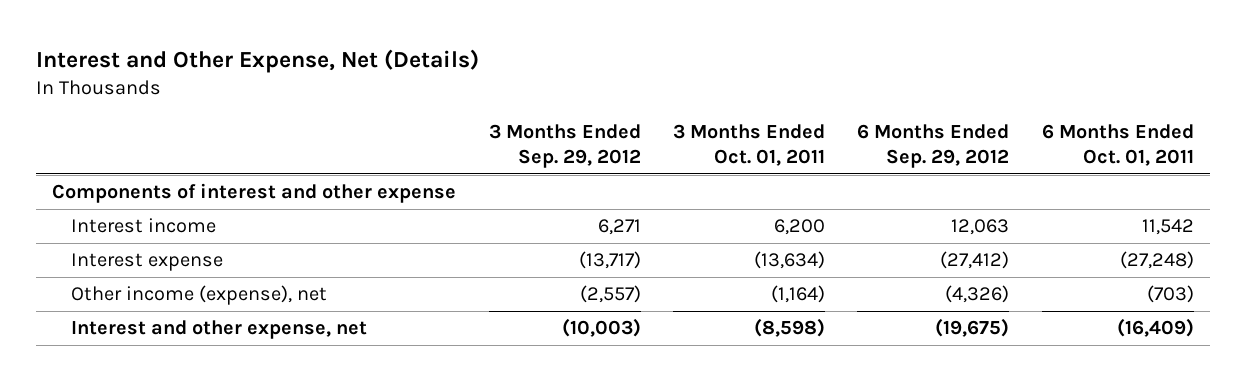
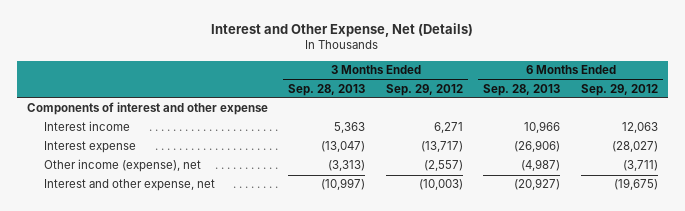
[673,123,826,167] 3 Months Ended Oct. 01, 2011 -> none
[1041,123,1194,167] 6 Months Ended Oct. 01, 2011 -> none
none -> [288,83,366,96] Sep. 28, 2013
none -> [483,83,561,96] Sep. 28, 2013
[940,251,1010,270] (27,412) -> [611,141,658,153] (28,027)
[945,285,1010,304] (4,326) -> [622,160,658,172] (3,711)

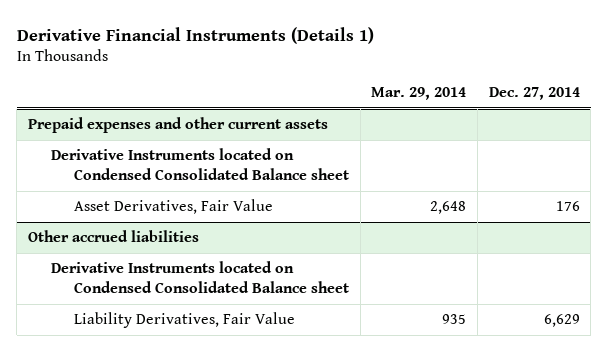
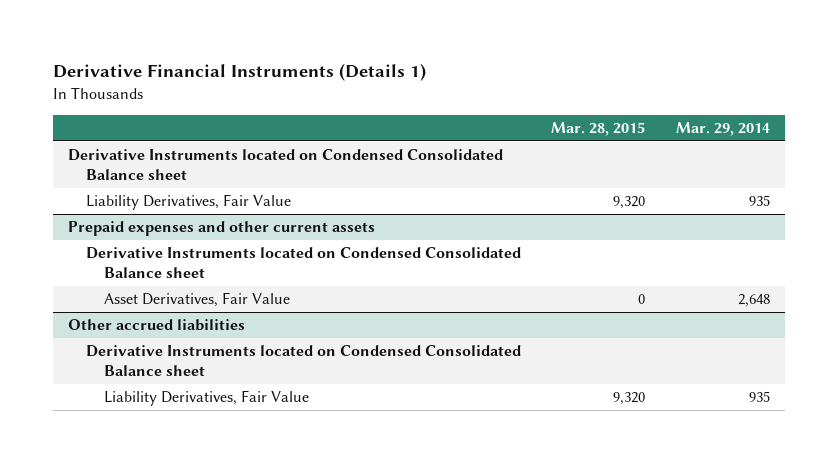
[488,87,580,101] Dec. 27, 2014 -> none
none -> [551,122,646,137] Mar. 28, 2015
none -> [67,149,503,180] Derivative Instruments located on Condensed Consolidated Balance sheet
none -> [85,194,291,211] Liability Derivatives, Fair Value

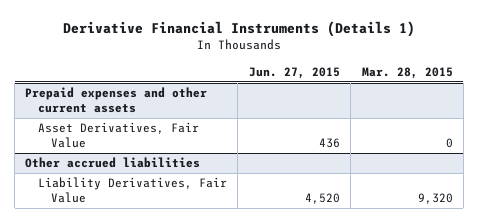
[675,122,770,137] Mar. 29, 2014 -> none
none -> [248,66,340,79] Jun. 27, 2015
[67,149,503,180] Derivative Instruments located on Condensed Consolidated Balance sheet -> none
[85,194,291,211] Liability Derivatives, Fair Value -> none
[85,247,521,278] Derivative Instruments located on Condensed Consolidated Balance sheet -> none
[85,345,521,376] Derivative Instruments located on Condensed Consolidated Balance sheet -> none

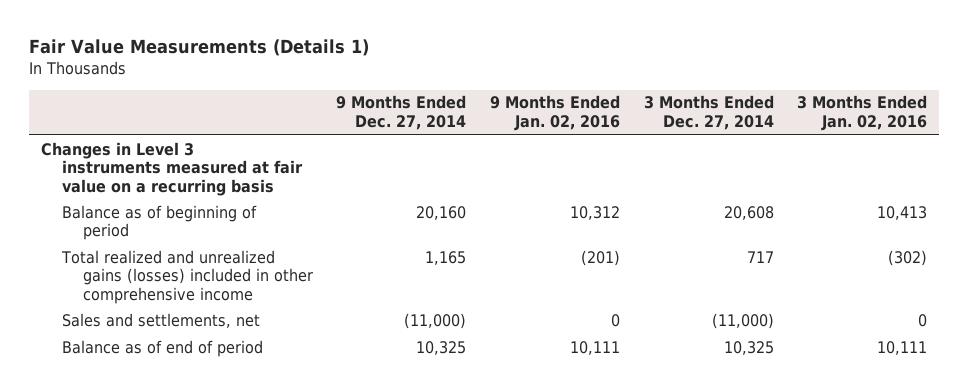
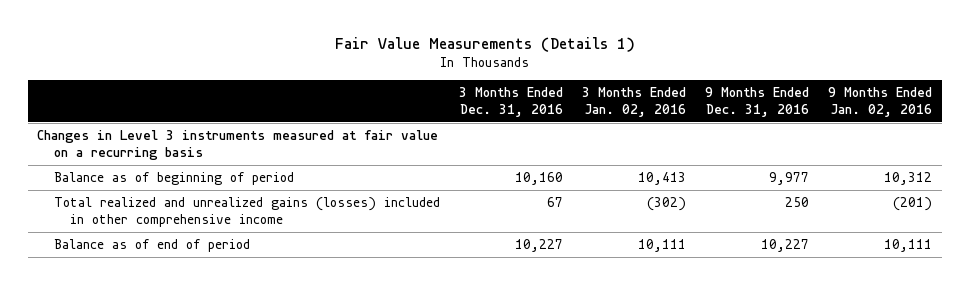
[336,95,467,130] 9 Months Ended Dec. 27, 2014 -> none
[643,95,774,130] 3 Months Ended Dec. 27, 2014 -> none
none -> [458,87,563,117] 3 Months Ended Dec. 31, 2016
none -> [705,87,810,117] 9 Months Ended Dec. 31, 2016
[61,312,260,328] Sales and settlements, net -> none

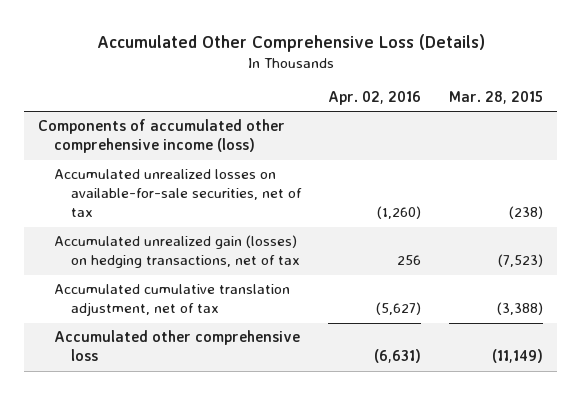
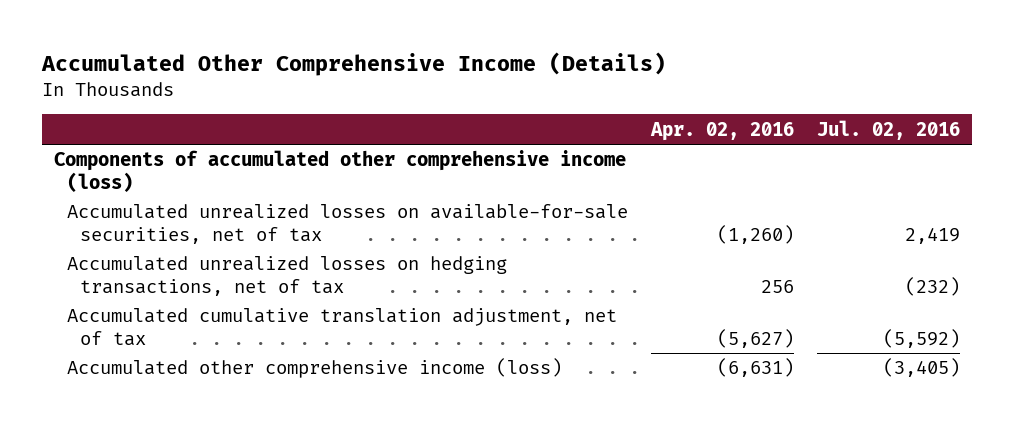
[96,33,485,52] Accumulated Other Comprehensive Loss (Details) -> [41,51,667,76] Accumulated Other Comprehensive Income (Details)
[449,91,544,105] Mar. 28, 2015 -> none
none -> [817,119,961,140] Jul. 02, 2016
[54,235,300,269] Accumulated unrealized gain (losses) on hedging transactions, net of tax -> [66,256,507,296] Accumulated unrealized losses on hedging transactions, net of tax
[54,330,301,362] Accumulated other comprehensive loss -> [66,358,562,379] Accumulated other comprehensive income (loss)

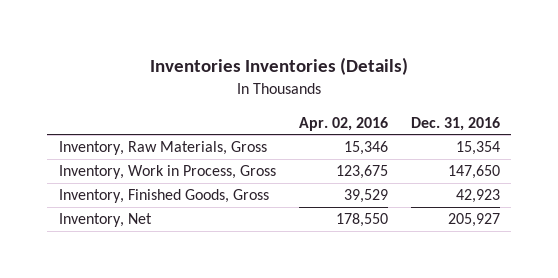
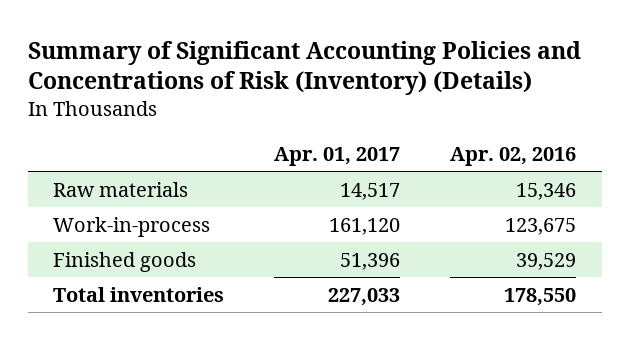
[150,57,409,76] Inventories Inventories (Details) -> [27,40,581,96] Summary of Significant Accounting Policies and Concentrations of Risk (Inventory) (Details)
[410,116,500,131] Dec. 31, 2016 -> none
none -> [274,146,401,166] Apr. 01, 2017
[58,141,267,156] Inventory, Raw Materials, Gross -> [52,181,188,197] Raw materials
[58,165,276,180] Inventory, Work in Process, Gross -> [52,216,210,237] Work-in-process
[58,189,269,204] Inventory, Finished Goods, Gross -> [52,251,196,272] Finished goods
[58,213,152,228] Inventory, Net -> [52,286,224,302] Total inventories

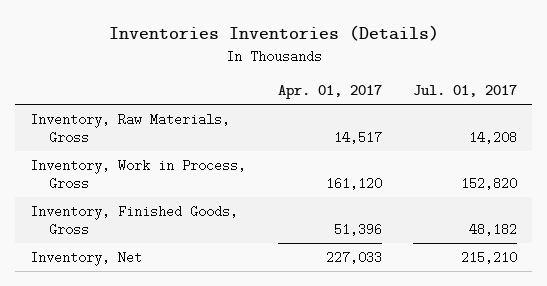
[27,40,581,96] Summary of Significant Accounting Policies and Concentrations of Risk (Inventory) (Details) -> [108,25,439,42] Inventories Inventories (Details)
[450,146,577,166] Apr. 02, 2016 -> none
none -> [412,85,517,98] Jul. 01, 2017
[52,181,188,197] Raw materials -> [30,112,231,144] Inventory, Raw Materials, Gross
[52,216,210,237] Work-in-process -> [30,158,247,190] Inventory, Work in Process, Gross
[52,251,196,272] Finished goods -> [30,204,239,236] Inventory, Finished Goods, Gross
[52,286,224,302] Total inventories -> [30,250,143,266] Inventory, Net

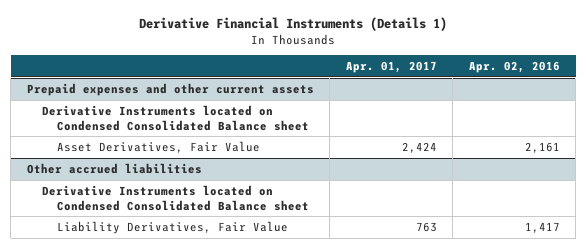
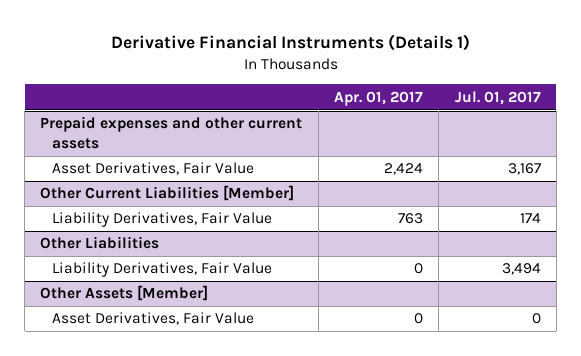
[468,61,560,74] Apr. 02, 2016 -> none
none -> [454,90,541,105] Jul. 01, 2017
[41,104,310,131] Derivative Instruments located on Condensed Consolidated Balance sheet -> none
[26,162,202,174] Other accrued liabilities -> none
[41,184,310,211] Derivative Instruments located on Condensed Consolidated Balance sheet -> none
none -> [40,185,295,202] Other Current Liabilities [Member]
none -> [40,236,160,250] Other Liabilities
none -> [51,262,272,278] Liability Derivatives, Fair Value
none -> [40,285,209,302] Other Assets [Member]
none -> [51,312,254,326] Asset Derivatives, Fair Value

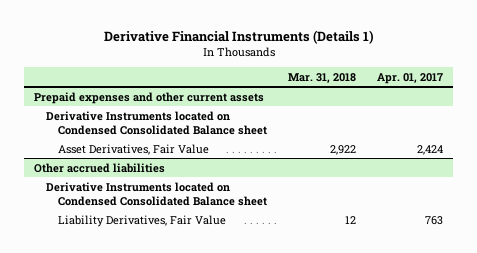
[454,90,541,105] Jul. 01, 2017 -> none
none -> [287,72,356,83] Mar. 31, 2018
none -> [45,110,267,135] Derivative Instruments located on Condensed Consolidated Balance sheet
[40,185,295,202] Other Current Liabilities [Member] -> none
none -> [34,162,166,173] Other accrued liabilities
none -> [45,181,267,206] Derivative Instruments located on Condensed Consolidated Balance sheet
[40,236,160,250] Other Liabilities -> none
[51,262,272,278] Liability Derivatives, Fair Value -> none
[40,285,209,302] Other Assets [Member] -> none
[51,312,254,326] Asset Derivatives, Fair Value -> none

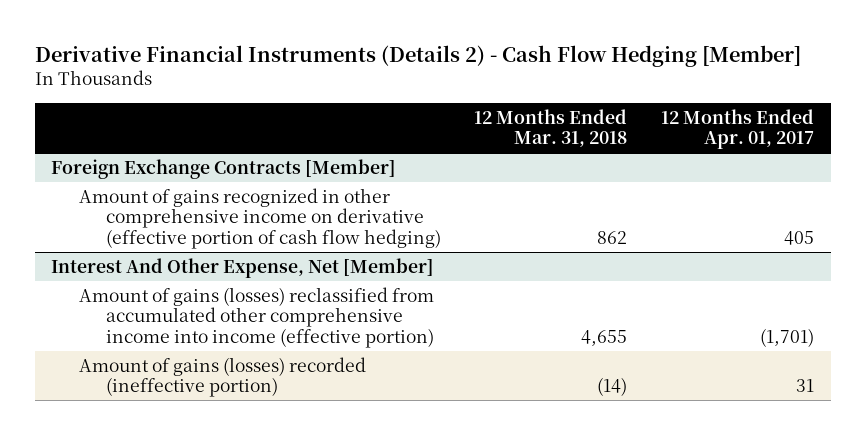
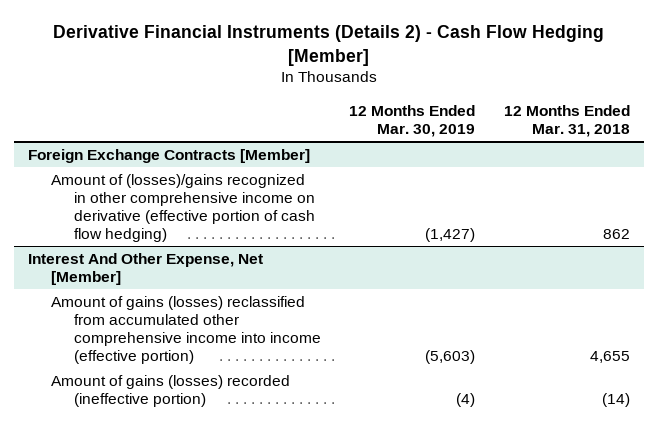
[660,108,814,150] 12 Months Ended Apr. 01, 2017 -> none
none -> [349,104,476,137] 12 Months Ended Mar. 30, 2019
[78,187,441,249] Amount of gains recognized in other comprehensive income on derivative (effective portion of cash flow hedging) -> [50,173,315,243] Amount of (losses)/gains recognized in other comprehensive income on derivative (effective portion of cash flow hedging)

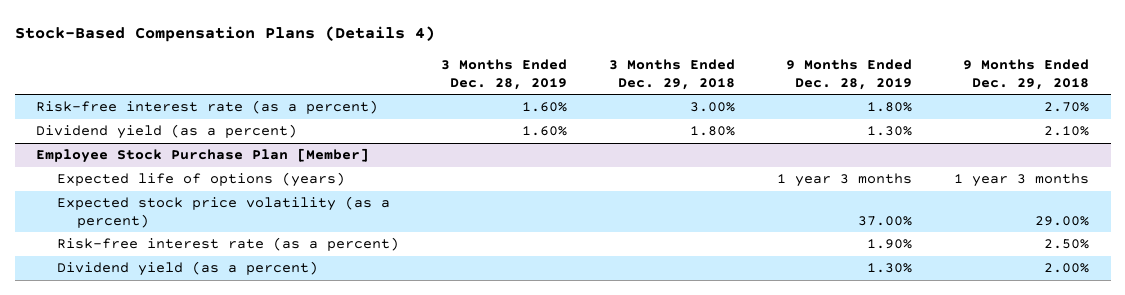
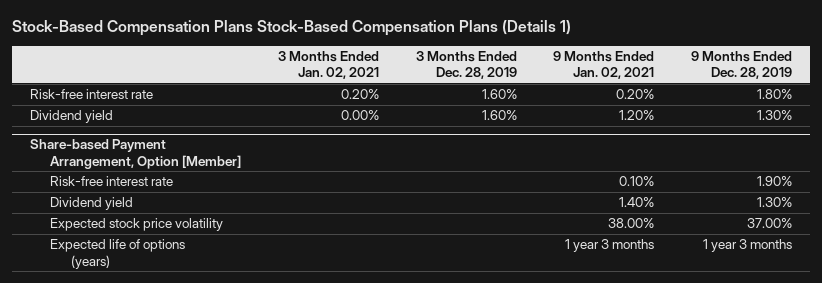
[14,26,435,43] Stock-Based Compensation Plans (Details 4) -> [11,20,571,37] Stock-Based Compensation Plans Stock-Based Compensation Plans (Details 1)
[609,59,736,90] 3 Months Ended Dec. 29, 2018 -> none
[963,59,1090,90] 9 Months Ended Dec. 29, 2018 -> none
none -> [278,51,380,80] 3 Months Ended Jan. 02, 2021
none -> [553,51,655,80] 9 Months Ended Jan. 02, 2021
[35,148,369,164] Employee Stock Purchase Plan [Member] -> none
[35,100,378,115] Risk-free interest rate (as a percent) -> [29,89,153,100] Risk-free interest rate
[35,124,297,140] Dividend yield (as a percent) -> [29,110,113,124] Dividend yield
none -> [29,139,242,169] Share-based Payment Arrangement, Option [Member]
none -> [50,176,174,187] Risk-free interest rate
none -> [50,197,134,211] Dividend yield
none -> [50,218,224,232] Expected stock price volatility
[56,196,390,228] Expected stock price volatility (as a percent) -> none
[56,237,399,252] Risk-free interest rate (as a percent) -> none
[56,261,318,277] Dividend yield (as a percent) -> none

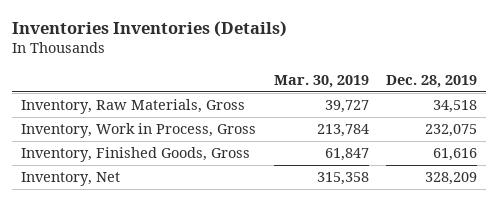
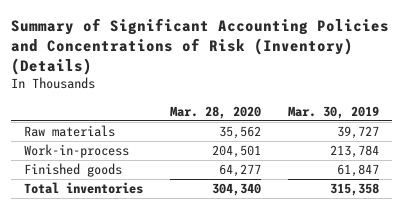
[11,21,287,38] Inventories Inventories (Details) -> [10,17,389,75] Summary of Significant Accounting Policies and Concentrations of Risk (Inventory) (Details)
[386,74,478,88] Dec. 28, 2019 -> none
none -> [170,105,262,119] Mar. 28, 2020
[20,99,245,115] Inventory, Raw Materials, Gross -> [24,125,116,138] Raw materials
[20,123,256,139] Inventory, Work in Process, Gross -> [24,144,130,159] Work-in-process
[20,147,250,163] Inventory, Finished Goods, Gross -> [24,163,123,178] Finished goods
[20,172,120,187] Inventory, Net -> [24,182,144,195] Total inventories

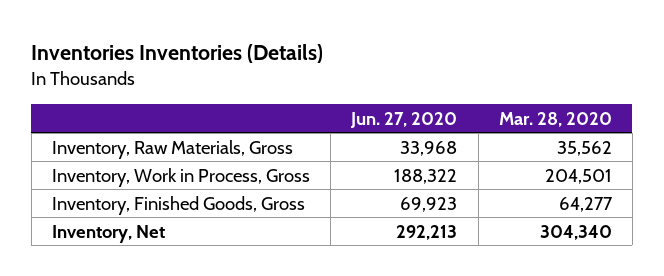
[10,17,389,75] Summary of Significant Accounting Policies and Concentrations of Risk (Inventory) (Details) -> [31,44,324,64] Inventories Inventories (Details)
[287,105,379,119] Mar. 30, 2019 -> none
none -> [350,111,458,128] Jun. 27, 2020
[24,125,116,138] Raw materials -> [52,139,294,159] Inventory, Raw Materials, Gross
[24,144,130,159] Work-in-process -> [52,167,311,187] Inventory, Work in Process, Gross
[24,163,123,178] Finished goods -> [52,195,306,215] Inventory, Finished Goods, Gross
[24,182,144,195] Total inventories -> [52,224,166,243] Inventory, Net

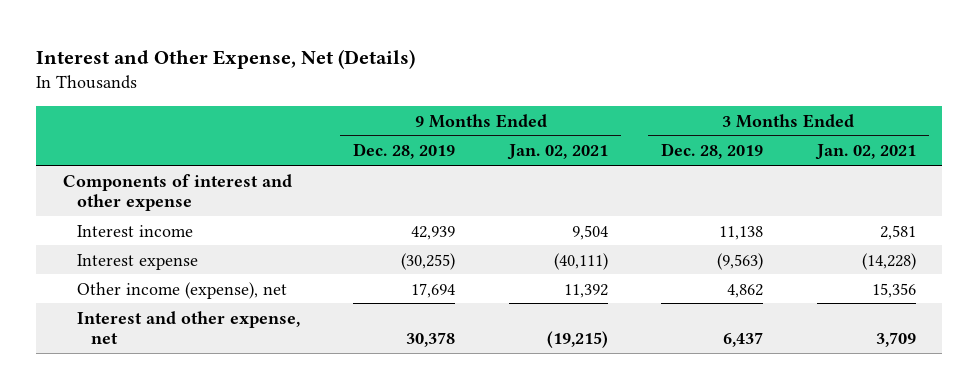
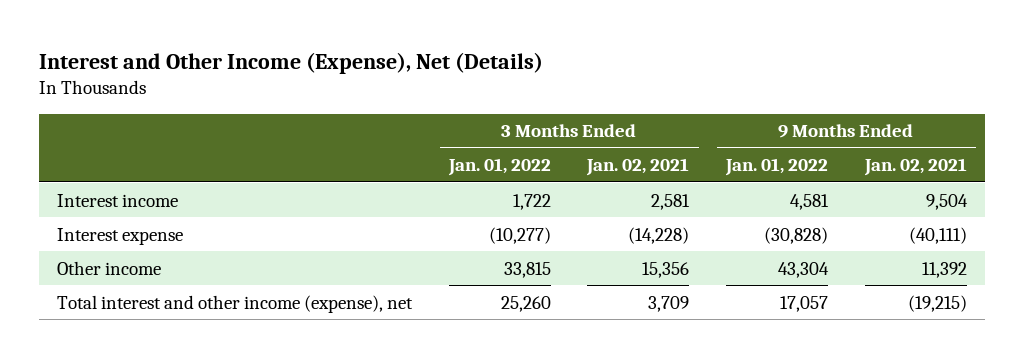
[36,49,416,70] Interest and Other Expense, Net (Details) -> [38,51,543,74] Interest and Other Income (Expense), Net (Details)
[353,143,456,160] Dec. 28, 2019 -> none
[661,143,764,160] Dec. 28, 2019 -> none
none -> [447,158,551,177] Jan. 01, 2022
none -> [725,158,829,177] Jan. 01, 2022
[62,173,292,212] Components of interest and other expense -> none
[77,281,288,299] Other income (expense), net -> [57,260,162,275] Other income
[77,310,301,345] Interest and other expense, net -> [57,294,414,313] Total interest and other income (expense), net

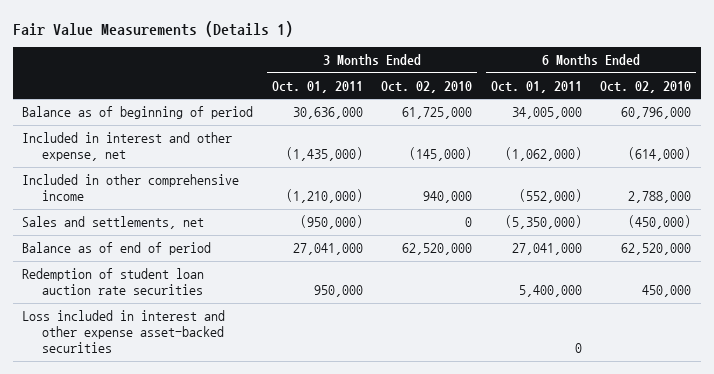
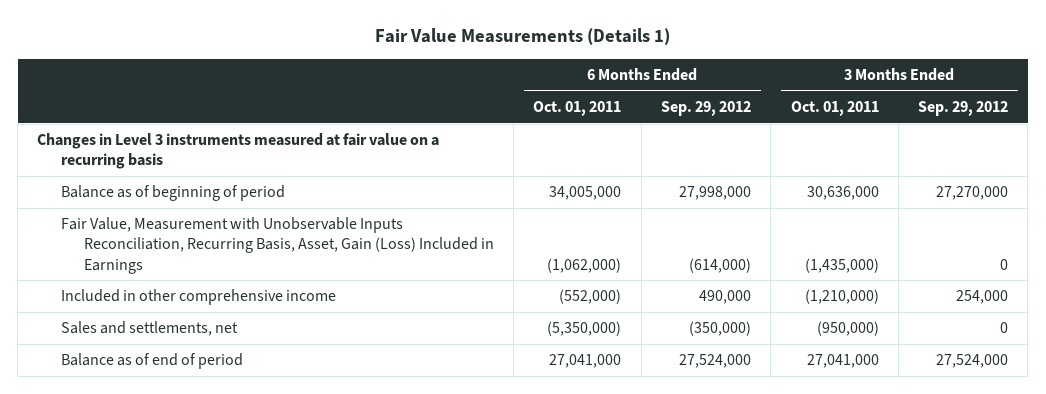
[381,80,473,93] Oct. 02, 2010 -> none
[600,80,692,93] Oct. 02, 2010 -> none
none -> [660,101,751,117] Sep. 29, 2012
none -> [918,101,1009,117] Sep. 29, 2012
none -> [37,133,440,170] Changes in Level 3 instruments measured at fair value on a recurring basis
[22,132,233,162] Included in interest and other expense, net -> [60,217,494,274] Fair Value, Measurement with Unobservable Inputs Reconciliation, Recurring Basis, Asset, Gain (Loss) Included in Earnings
[22,268,205,296] Redemption of student loan auction rate securities -> none
[22,310,226,354] Loss included in interest and other expense asset-backed securities -> none

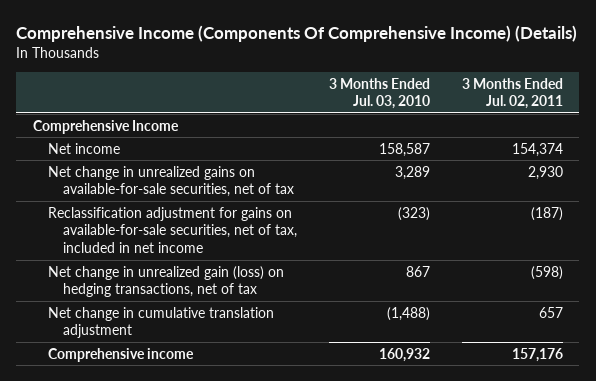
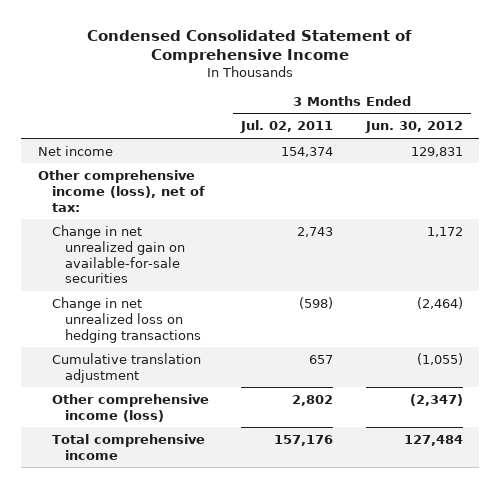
[16,24,578,42] Comprehensive Income (Components Of Comprehensive Income) (Details) -> [87,29,413,64] Condensed Consolidated Statement of Comprehensive Income
[328,77,430,110] 3 Months Ended Jul. 03, 2010 -> none
none -> [364,121,463,134] Jun. 30, 2012
[32,119,179,134] Comprehensive Income -> none
[47,206,297,254] Reclassification adjustment for gains on available-for-sale securities, net of tax, included in net income -> none
none -> [37,169,205,212] Other comprehensive income (loss), net of tax:
[47,165,294,198] Net change in unrealized gains on available-for-sale securities, net of tax -> [51,224,186,284] Change in net unrealized gain on available-for-sale securities
[528,165,564,180] 2,930 -> [297,226,334,237] 2,743
[47,265,284,298] Net change in unrealized gain (loss) on hedging transactions, net of tax -> [51,296,202,343] Change in net unrealized loss on hedging transactions
[47,306,274,339] Net change in cumulative translation adjustment -> [51,352,201,383] Cumulative translation adjustment
none -> [51,393,209,422] Other comprehensive income (loss)
[47,347,194,362] Comprehensive income -> [51,433,205,460] Total comprehensive income

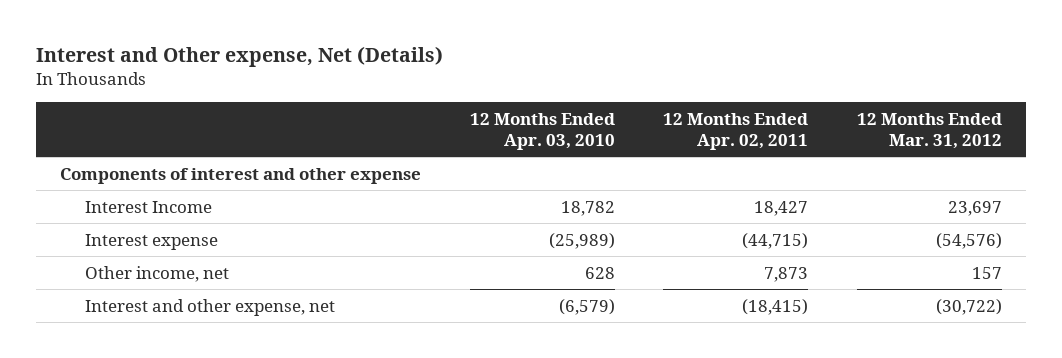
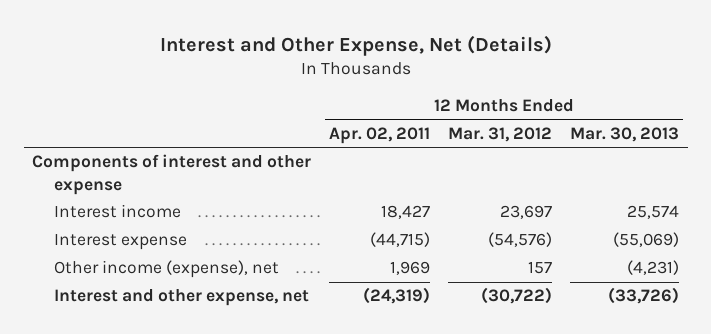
[36,46,444,68] Interest and Other expense, Net (Details) -> [159,34,552,56] Interest and Other Expense, Net (Details)
[469,112,615,150] 12 Months Ended Apr. 03, 2010 -> none
none -> [569,126,679,142] Mar. 30, 2013
[85,200,213,213] Interest Income -> [54,204,182,219] Interest income
[85,265,230,282] Other income, net -> [54,260,280,279] Other income (expense), net
[764,266,809,282] 7,873 -> [390,261,431,276] 1,969
[742,298,809,315] (18,415) -> [363,287,431,305] (24,319)

